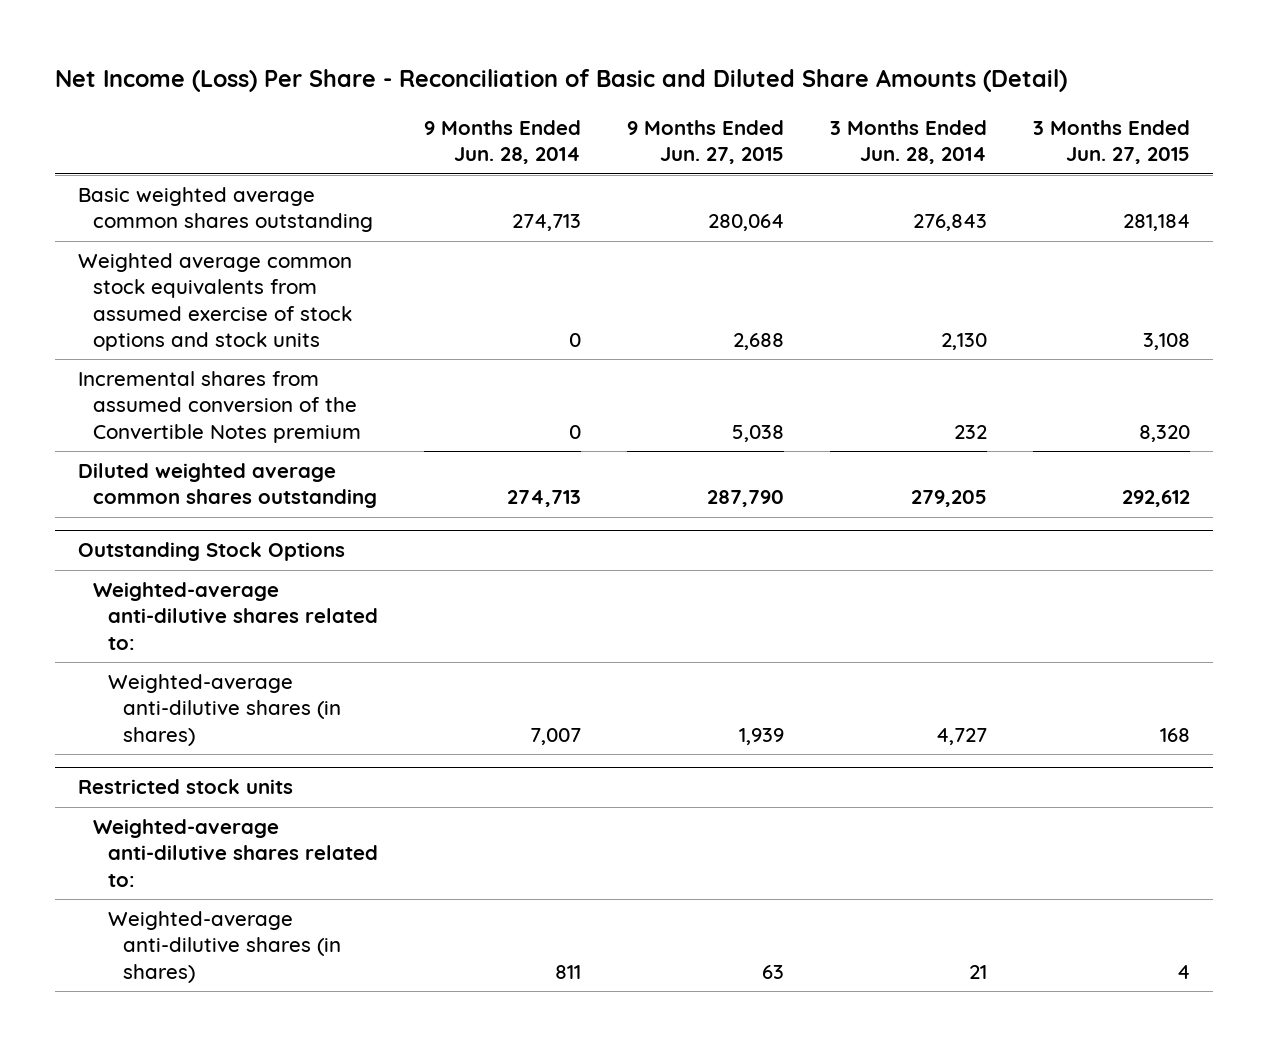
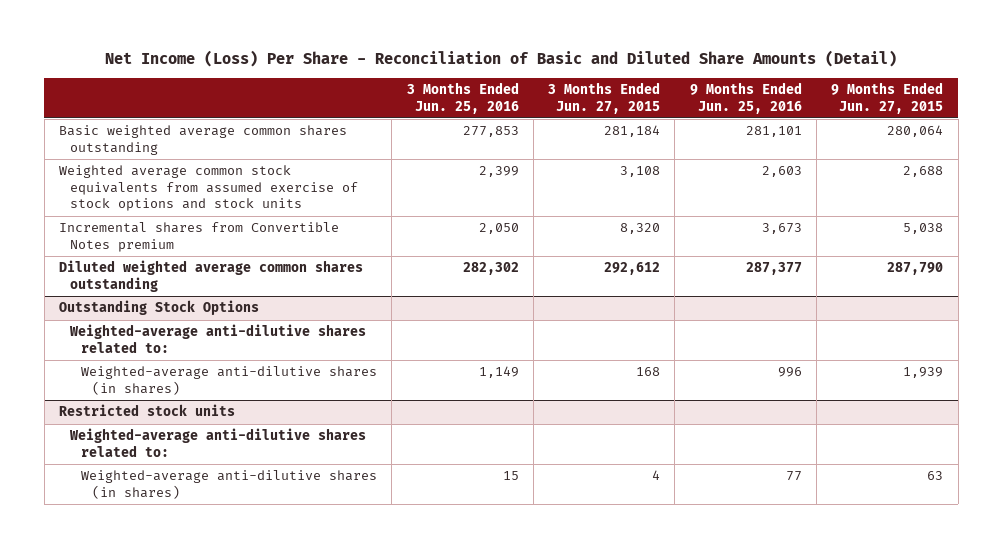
[424,119,582,165] 9 Months Ended Jun. 28, 2014 -> none
[830,119,988,165] 3 Months Ended Jun. 28, 2014 -> none
none -> [406,82,519,114] 3 Months Ended Jun. 25, 2016
none -> [689,82,802,114] 9 Months Ended Jun. 25, 2016
[78,371,361,443] Incremental shares from assumed conversion of the Convertible Notes premium -> [58,222,339,252] Incremental shares from Convertible Notes premium

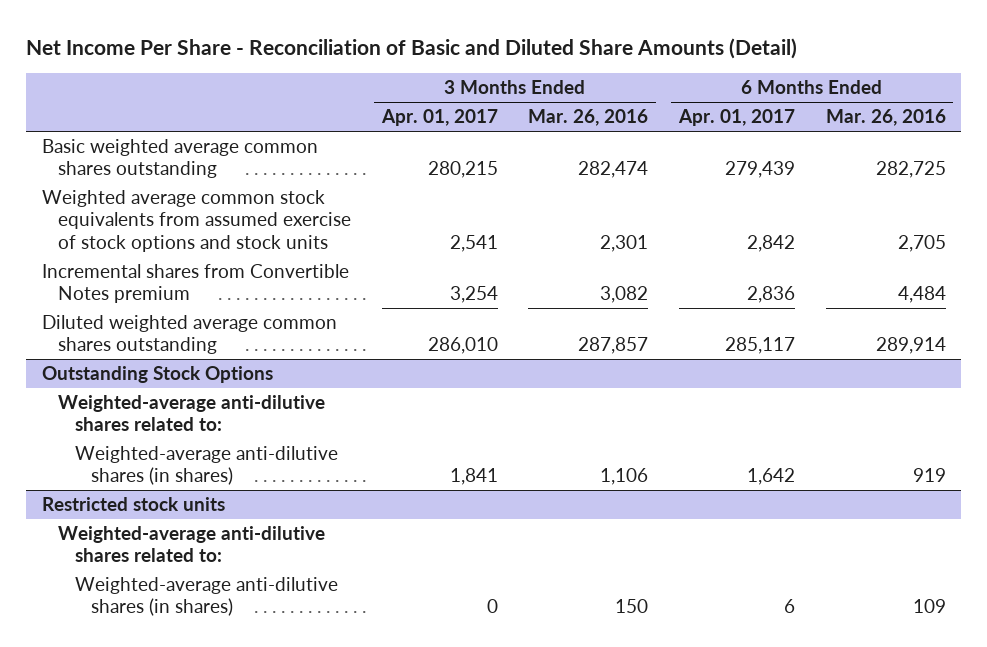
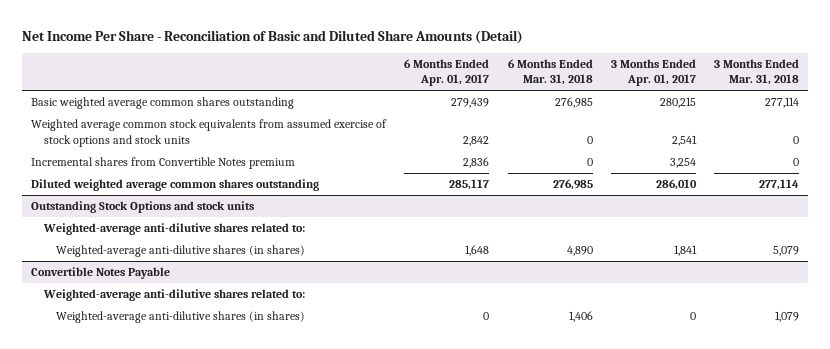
[528,109,649,127] Mar. 26, 2016 -> none
[825,109,946,127] Mar. 26, 2016 -> none
none -> [507,58,593,86] 6 Months Ended Mar. 31, 2018
none -> [713,58,799,86] 3 Months Ended Mar. 31, 2018
[41,366,273,384] Outstanding Stock Options -> [31,201,255,214] Outstanding Stock Options and stock units
[41,497,225,512] Restricted stock units -> none
[747,468,796,486] 1,642 -> [465,245,490,257] 1,648
none -> [31,267,171,280] Convertible Notes Payable
[784,599,796,614] 6 -> [483,312,490,321] 0

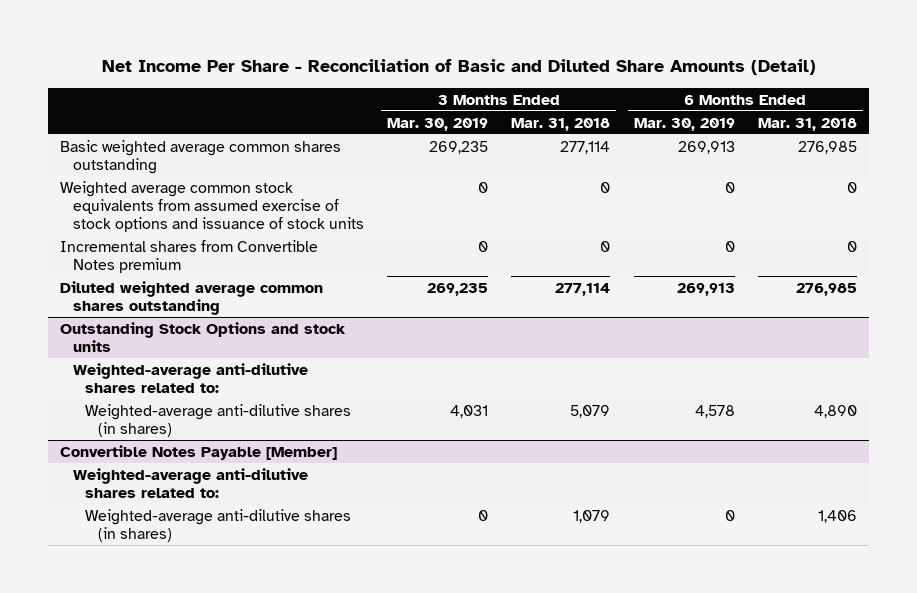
[404,58,490,87] 6 Months Ended Apr. 01, 2017 -> none
[610,58,696,87] 3 Months Ended Apr. 01, 2017 -> none
none -> [386,117,488,131] Mar. 30, 2019
none -> [633,117,735,131] Mar. 30, 2019
[31,119,388,147] Weighted average common stock equivalents from assumed exercise of stock options and stock units -> [59,180,364,232] Weighted average common stock equivalents from assumed exercise of stock options and issuance of stock units
[31,267,171,280] Convertible Notes Payable -> [59,444,337,460] Convertible Notes Payable [Member]

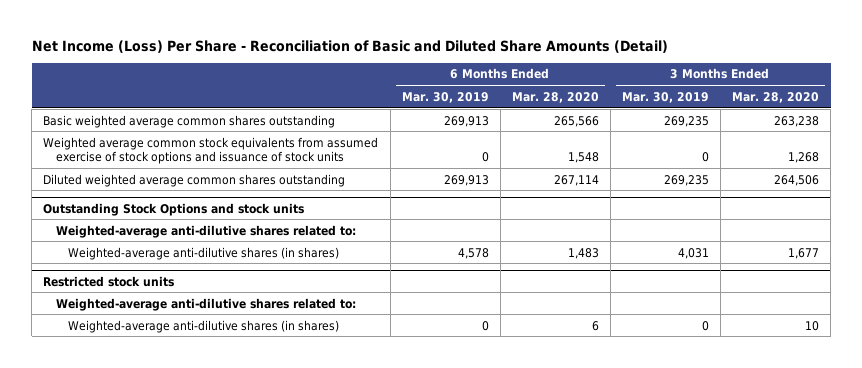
[101,59,816,76] Net Income Per Share - Reconciliation of Basic and Diluted Share Amounts (Detail) -> [31,39,668,53] Net Income (Loss) Per Share - Reconciliation of Basic and Diluted Share Amounts (Detail)
[511,117,611,131] Mar. 31, 2018 -> none
[758,117,858,131] Mar. 31, 2018 -> none
none -> [511,91,599,103] Mar. 28, 2020
none -> [732,91,820,103] Mar. 28, 2020
[59,239,318,273] Incremental shares from Convertible Notes premium -> none
[59,444,337,460] Convertible Notes Payable [Member] -> none
none -> [43,275,175,287] Restricted stock units

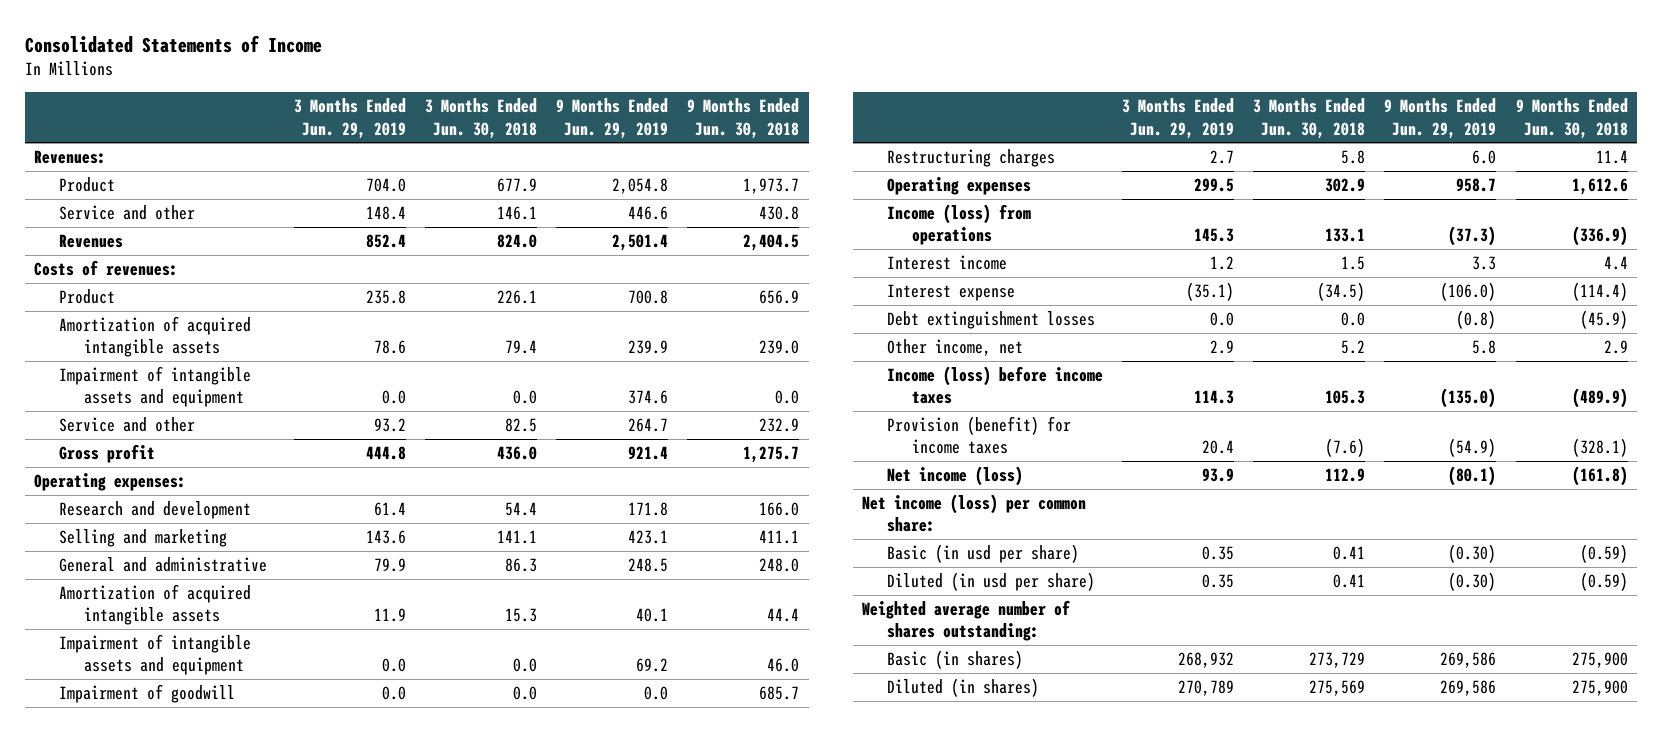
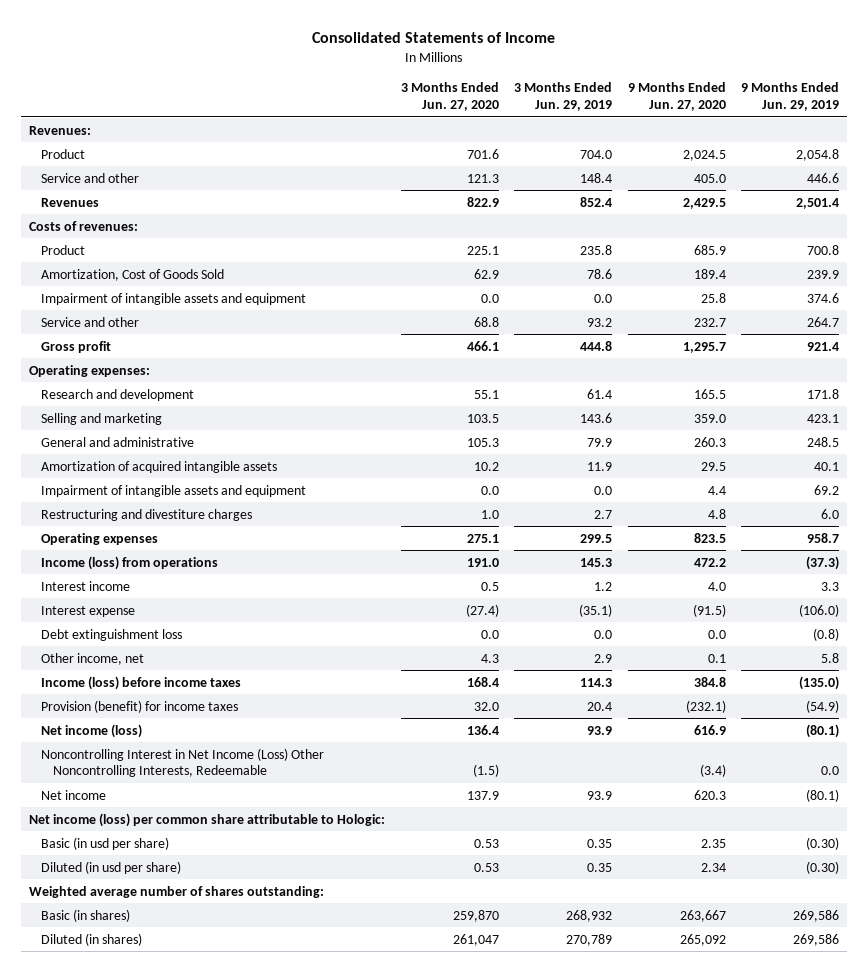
[425,98,538,139] 3 Months Ended Jun. 30, 2018 -> none
[687,98,800,139] 9 Months Ended Jun. 30, 2018 -> none
none -> [400,82,499,111] 3 Months Ended Jun. 27, 2020
none -> [627,82,726,111] 9 Months Ended Jun. 27, 2020
[58,315,251,358] Amortization of acquired intangible assets -> [40,268,224,281] Amortization, Cost of Goods Sold
[58,683,235,703] Impairment of goodwill -> none
[886,148,1055,167] Restructuring charges -> [40,508,252,521] Restructuring and divestiture charges
[886,310,1095,329] Debt extinguishment losses -> [40,628,182,641] Debt extinguishment loss
none -> [40,747,324,778] Noncontrolling Interest in Net Income (Loss) Other Noncontrolling Interests, Redeemable
none -> [40,789,106,800] Net income
[862,493,1087,533] Net income (loss) per common share: -> [29,812,386,827] Net income (loss) per common share attributable to Hologic:

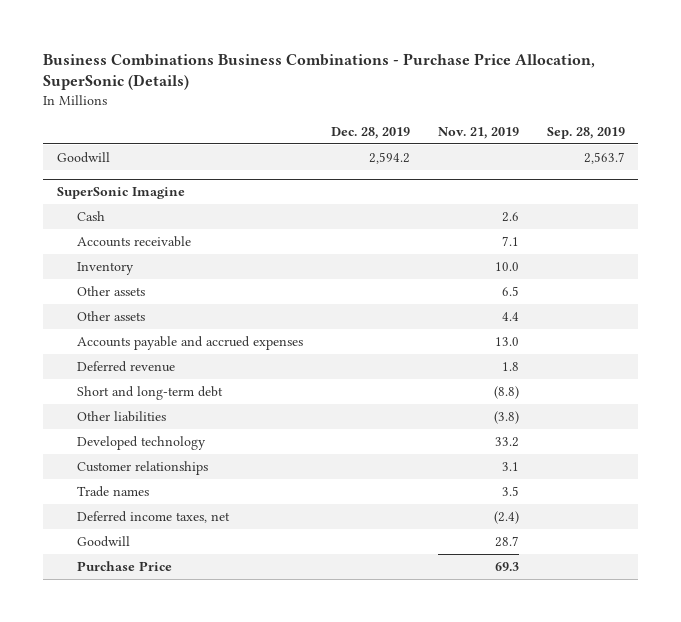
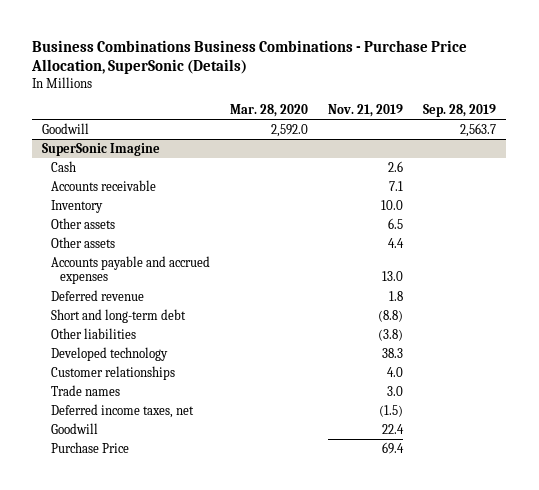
[331,127,411,140] Dec. 28, 2019 -> none
none -> [230,104,309,118] Mar. 28, 2020
[494,436,519,447] 33.2 -> [382,347,404,358] 38.3
[501,461,519,471] 3.1 -> [387,366,404,377] 4.0
[501,485,519,496] 3.5 -> [387,385,404,396] 3.0
[493,510,519,524] (2.4) -> [379,404,404,417] (1.5)
[494,535,519,547] 28.7 -> [382,423,405,434] 22.4
[494,561,519,571] 69.3 -> [382,441,405,454] 69.4

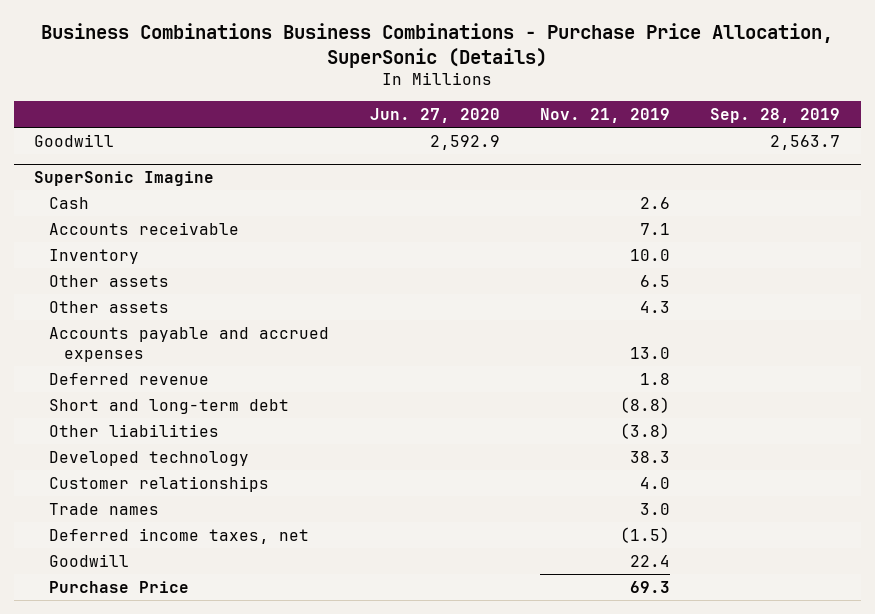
[230,104,309,118] Mar. 28, 2020 -> none
none -> [369,108,500,124] Jun. 27, 2020
[388,237,405,248] 4.4 -> [640,300,671,313] 4.3
[382,441,405,454] 69.4 -> [630,580,671,593] 69.3

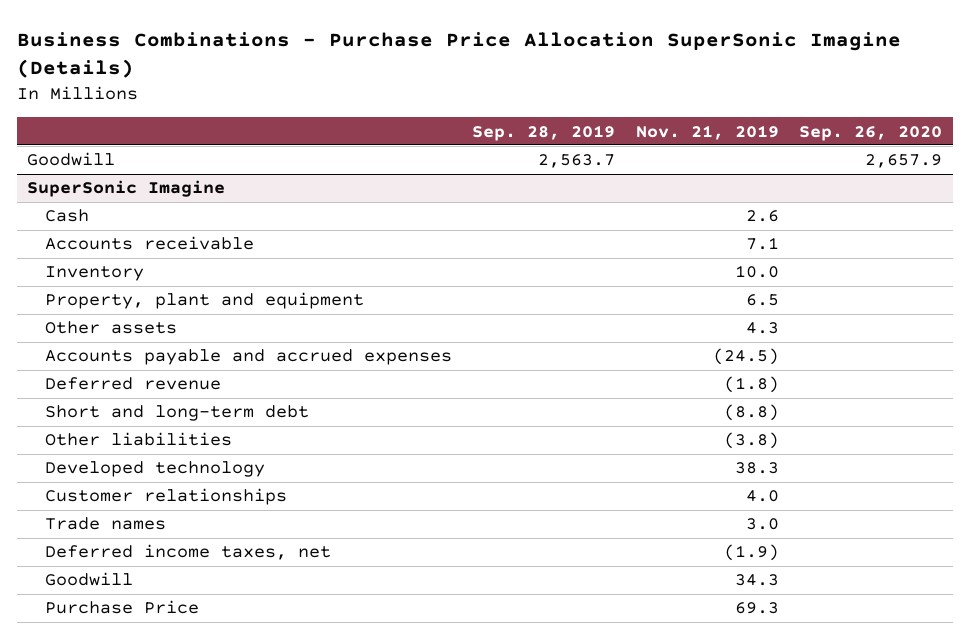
[41,22,834,68] Business Combinations Business Combinations - Purchase Price Allocation, SuperSonic (Details) -> [17,31,902,79] Business Combinations - Purchase Price Allocation SuperSonic Imagine (Details)
[369,108,500,124] Jun. 27, 2020 -> none
none -> [799,125,943,141] Sep. 26, 2020
[49,274,170,287] Other assets -> [44,292,364,310] Property, plant and equipment
[630,347,671,360] 13.0 -> [712,348,779,366] (24.5)
[640,372,671,385] 1.8 -> [723,376,779,394] (1.8)
[620,526,671,543] (1.5) -> [723,544,779,562] (1.9)
[630,554,671,567] 22.4 -> [734,574,779,587] 34.3

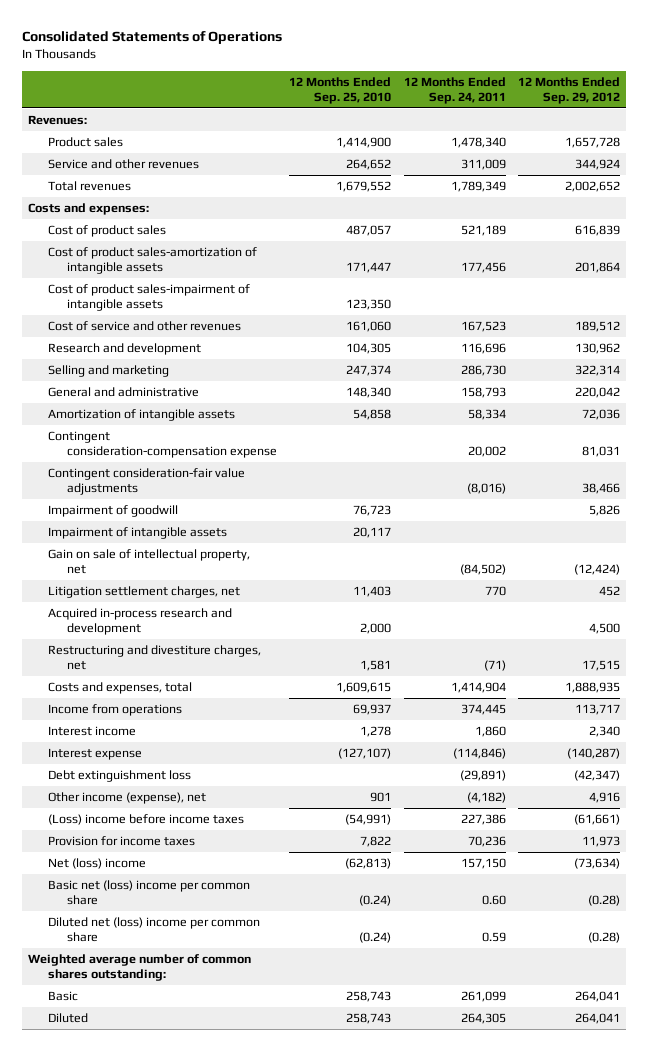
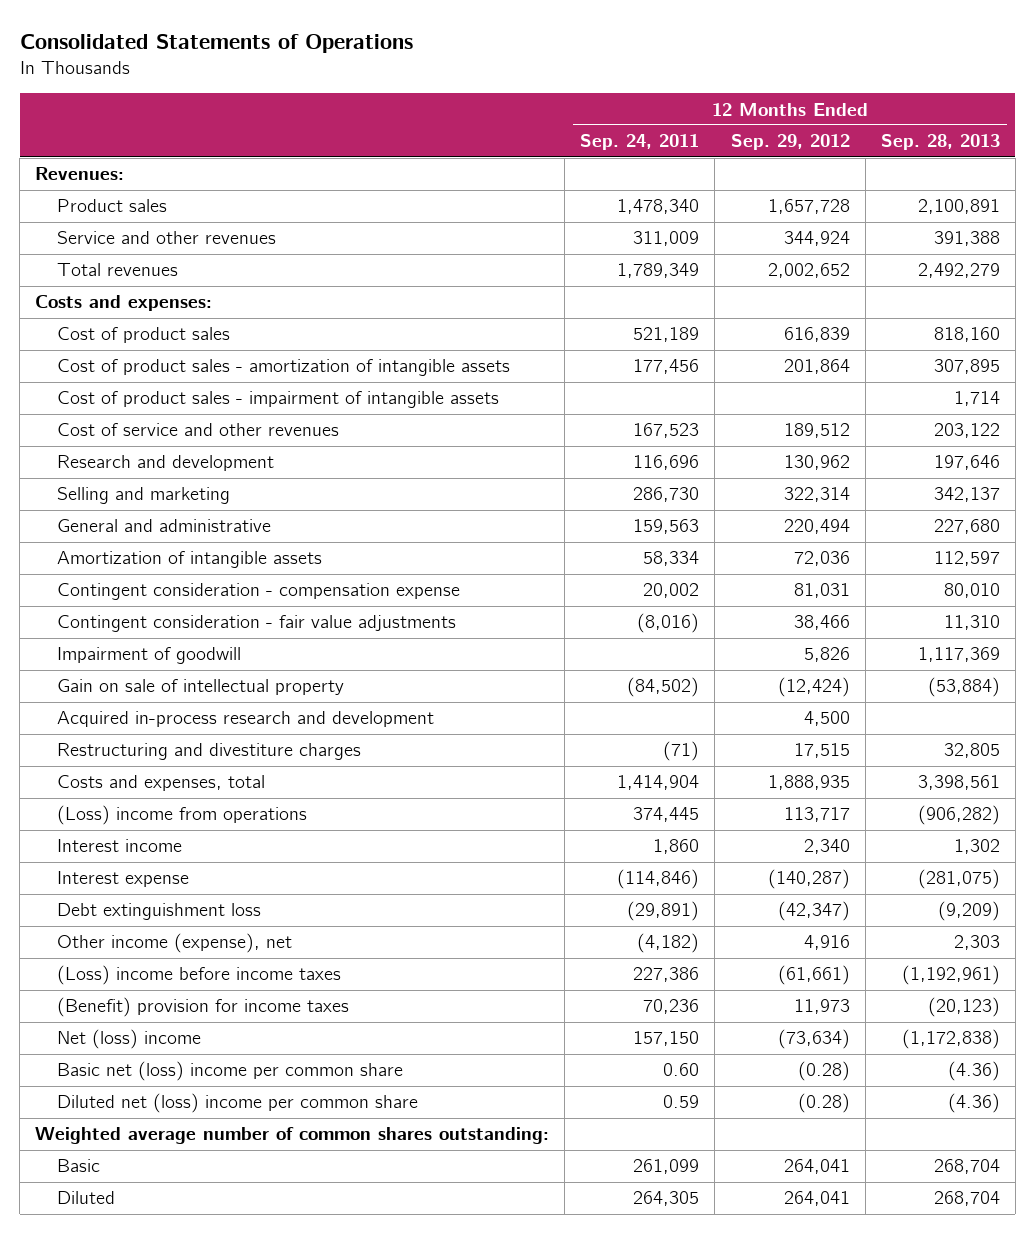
[289,76,392,104] 12 Months Ended Sep. 25, 2010 -> none
none -> [880,134,1000,151] Sep. 28, 2013
[47,247,257,275] Cost of product sales-amortization of intangible assets -> [57,359,511,377] Cost of product sales - amortization of intangible assets
[47,284,250,312] Cost of product sales-impairment of intangible assets -> [57,391,500,409] Cost of product sales - impairment of intangible assets
[460,387,506,399] 158,793 -> [633,519,700,535] 159,563
[575,387,621,399] 220,042 -> [783,519,850,535] 220,494
[47,431,277,459] Contingent consideration-compensation expense -> [57,583,461,601] Contingent consideration - compensation expense
[47,468,245,496] Contingent consideration-fair value adjustments -> [57,615,457,633] Contingent consideration - fair value adjustments
[47,527,227,540] Impairment of intangible assets -> none
[47,586,240,599] Litigation settlement charges, net -> none
[47,549,250,575] Gain on sale of intellectual property, net -> [57,679,345,696] Gain on sale of intellectual property
[47,645,261,671] Restructuring and divestiture charges, net -> [57,743,362,761] Restructuring and divestiture charges
[47,704,182,717] Income from operations -> [57,805,308,826] (Loss) income from operations
[47,836,195,847] Provision for income taxes -> [57,997,350,1018] (Benefit) provision for income taxes

